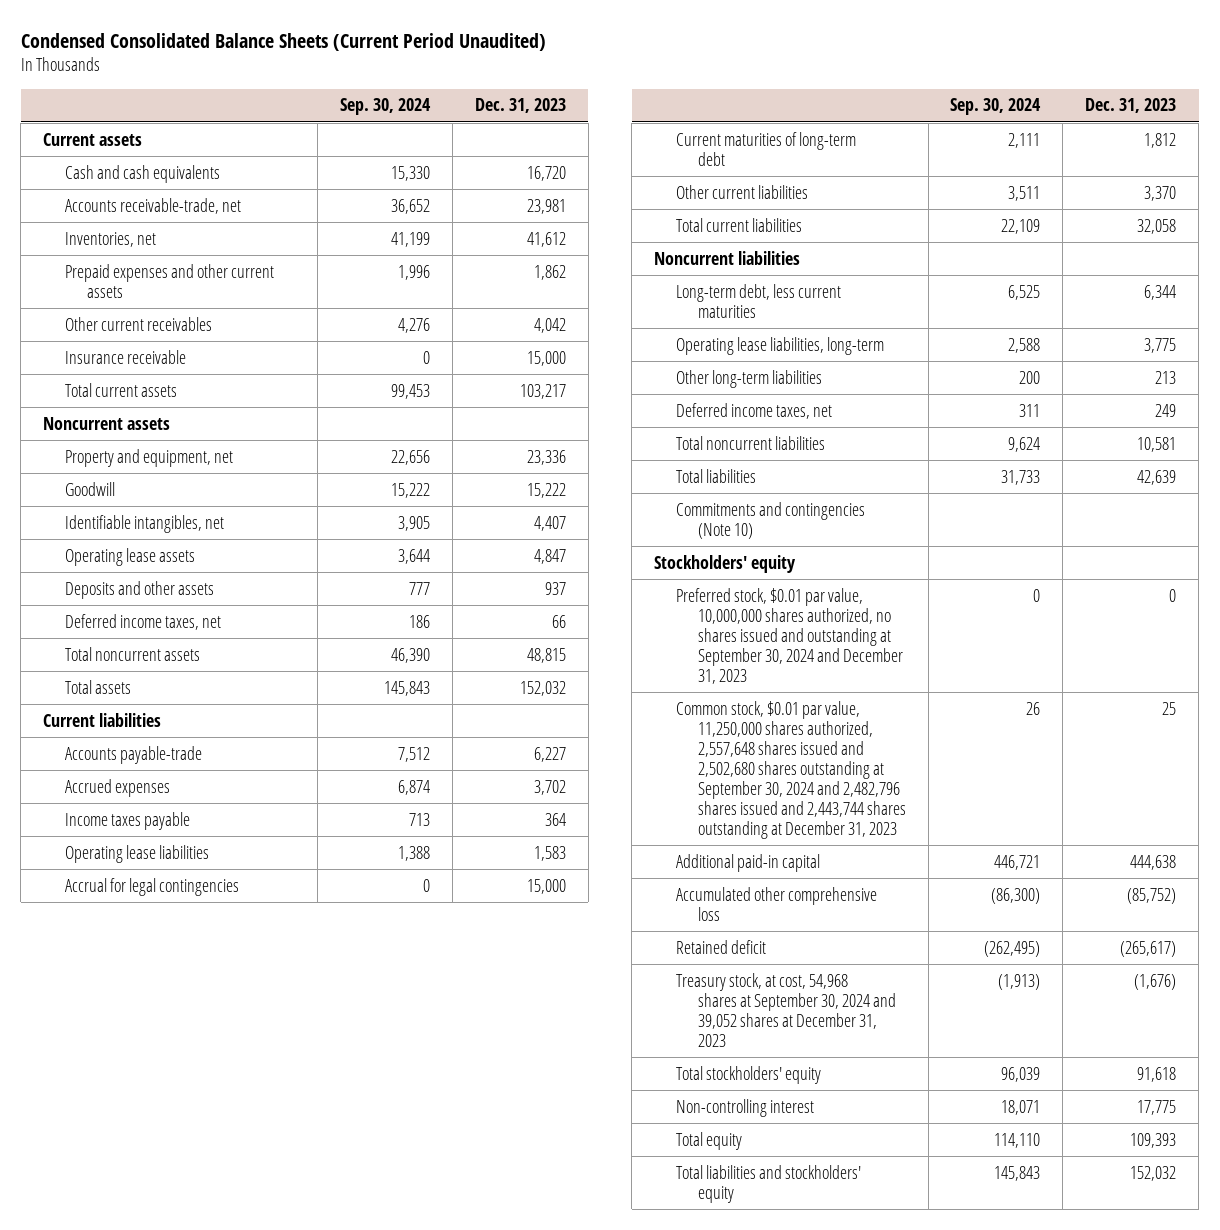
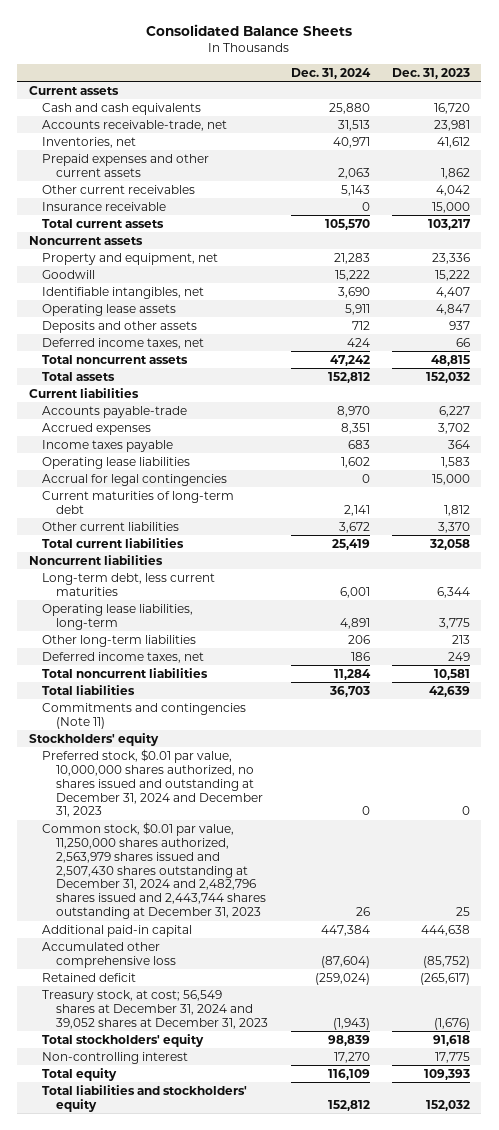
[20,32,546,51] Condensed Consolidated Balance Sheets (Current Period Unaudited) -> [146,23,353,36] Consolidated Balance Sheets
[339,98,431,116] Sep. 30, 2024 -> none
none -> [290,67,371,79] Dec. 31, 2024
[675,501,865,539] Commitments and contingencies (Note 10) -> [42,702,247,729] Commitments and contingencies (Note 11)
[675,587,903,684] Preferred stock, $0.01 par value, 10,000,000 shares authorized, no shares issued and outstanding at September 30, 2024 and December 31, 2023 -> [42,748,264,818] Preferred stock, $0.01 par value, 10,000,000 shares authorized, no shares issued and outstanding at December 31, 2024 and December 31, 2023
[675,700,906,839] Common stock, $0.01 par value, 11,250,000 shares authorized, 2,557,648 shares issued and 2,502,680 shares outstanding at September 30, 2024 and 2,482,796 shares issued and 2,443,744 shares outstanding at December 31, 2023 -> [42,821,267,920] Common stock, $0.01 par value, 11,250,000 shares authorized, 2,563,979 shares issued and 2,507,430 shares outstanding at December 31, 2024 and 2,482,796 shares issued and 2,443,744 shares outstanding at December 31, 2023
[675,972,896,1047] Treasury stock, at cost, 54,968 shares at September 30, 2024 and 39,052 shares at December 31, 2023 -> [42,989,269,1029] Treasury stock, at cost; 56,549 shares at December 31, 2024 and 39,052 shares at December 31, 2023

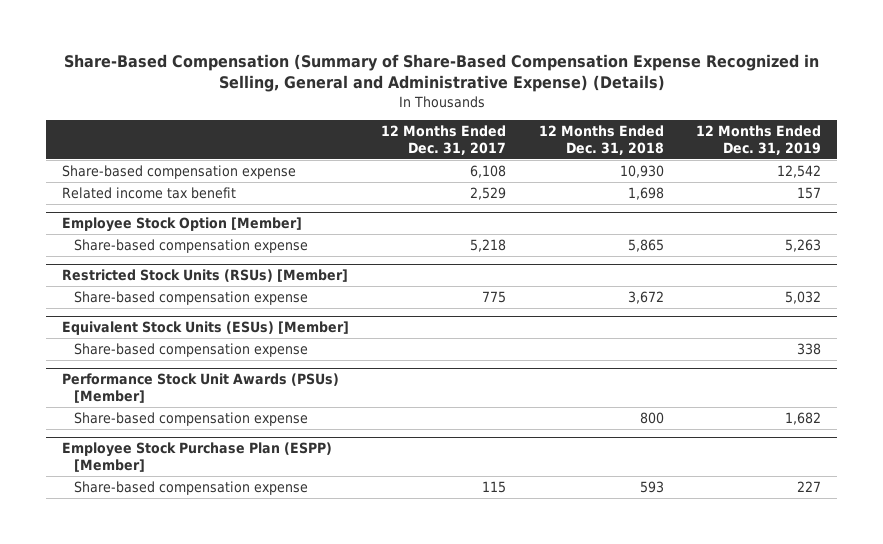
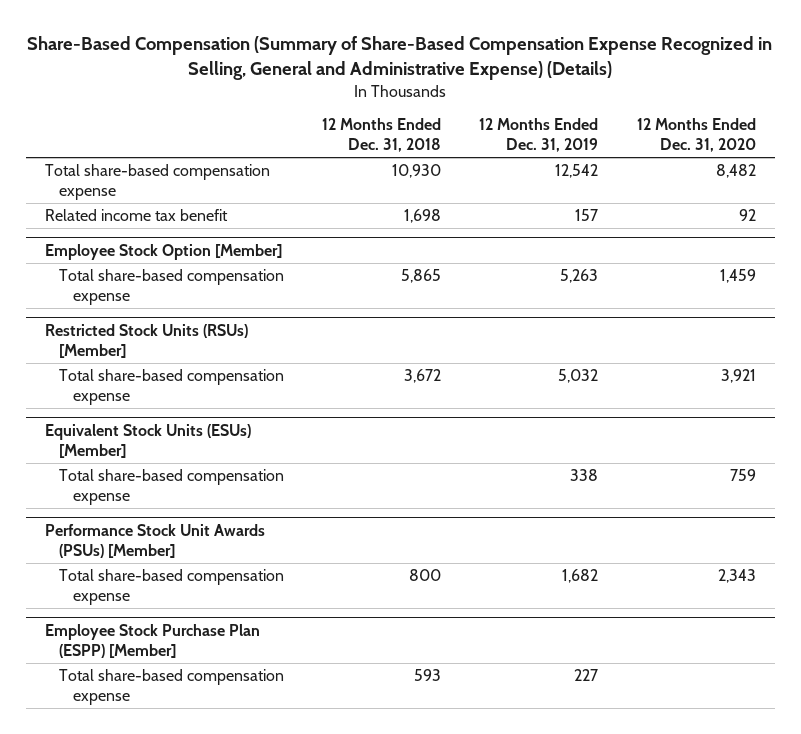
[381,125,507,155] 12 Months Ended Dec. 31, 2017 -> none
none -> [636,118,756,153] 12 Months Ended Dec. 31, 2020
[62,164,297,179] Share-based compensation expense -> [44,163,270,200] Total share-based compensation expense
[74,238,309,253] Share-based compensation expense -> [58,268,284,305] Total share-based compensation expense
[74,290,309,305] Share-based compensation expense -> [58,368,284,405] Total share-based compensation expense
[74,342,309,357] Share-based compensation expense -> [58,468,284,505] Total share-based compensation expense
[74,411,309,426] Share-based compensation expense -> [58,568,284,605] Total share-based compensation expense
[74,480,309,495] Share-based compensation expense -> [58,668,284,705] Total share-based compensation expense

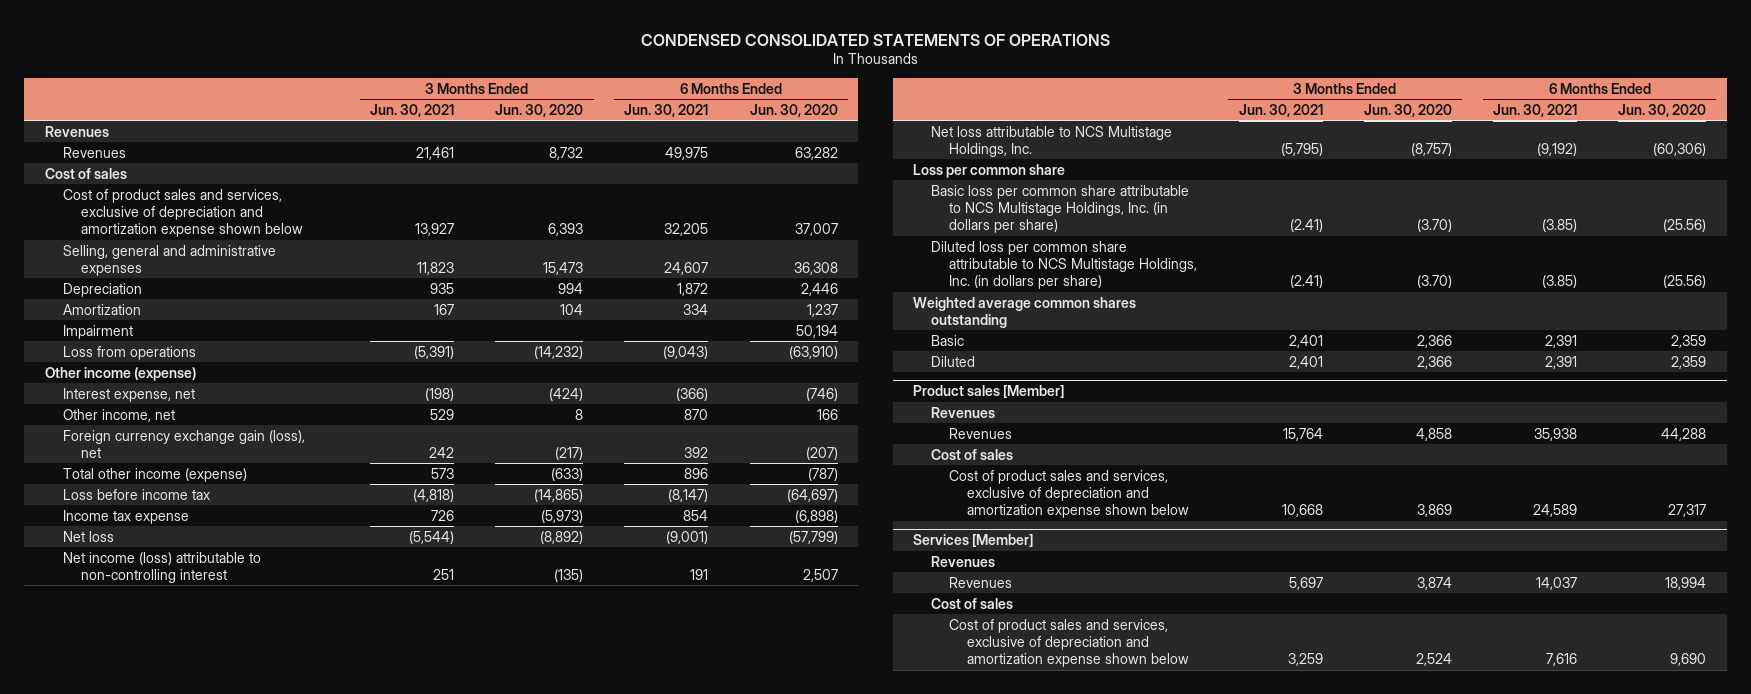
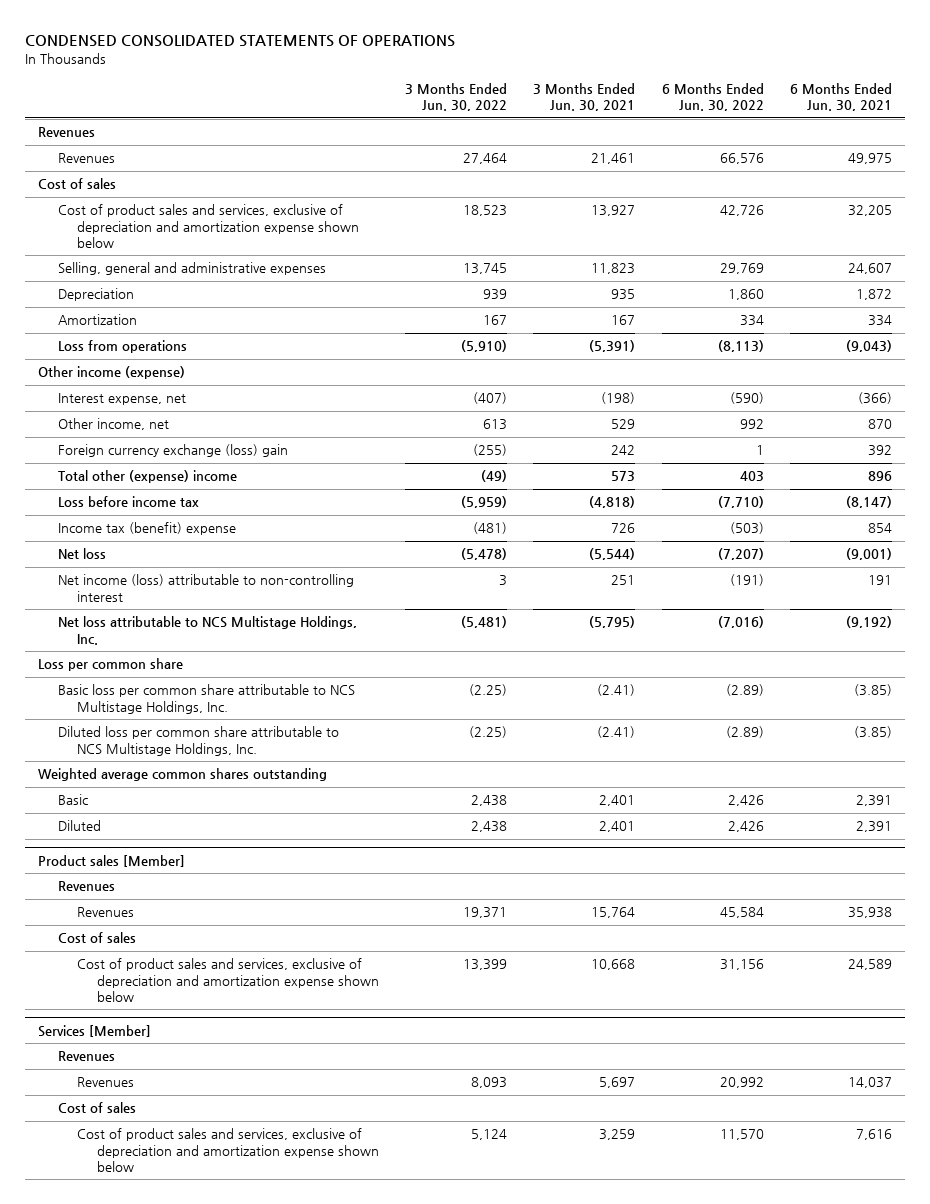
[495,103,584,117] Jun. 30, 2020 -> none
[749,103,838,117] Jun. 30, 2020 -> none
none -> [405,83,508,112] 3 Months Ended Jun. 30, 2022
none -> [661,83,764,112] 6 Months Ended Jun. 30, 2022
[62,324,133,339] Impairment -> none
[62,429,305,458] Foreign currency exchange gain (loss), net -> [57,444,288,458] Foreign currency exchange (loss) gain
[62,467,247,482] Total other income (expense) -> [57,470,237,484] Total other (expense) income
[62,509,189,524] Income tax expense -> [57,522,236,536] Income tax (benefit) expense
[931,184,1190,234] Basic loss per common share attributable to NCS Multistage Holdings, Inc. (in dollars per share) -> [57,684,355,714] Basic loss per common share attributable to NCS Multistage Holdings, Inc.
[931,240,1198,290] Diluted loss per common share attributable to NCS Multistage Holdings, Inc. (in dollars per share) -> [57,726,339,756] Diluted loss per common share attributable to NCS Multistage Holdings, Inc.

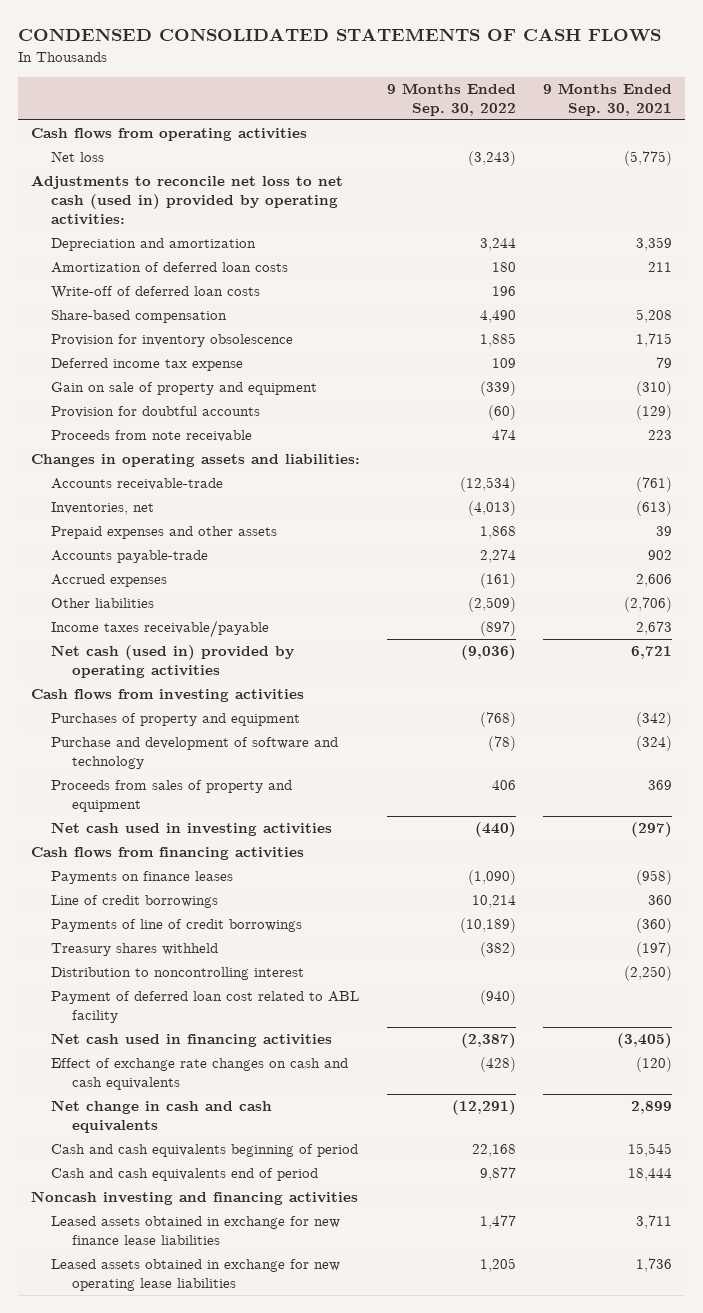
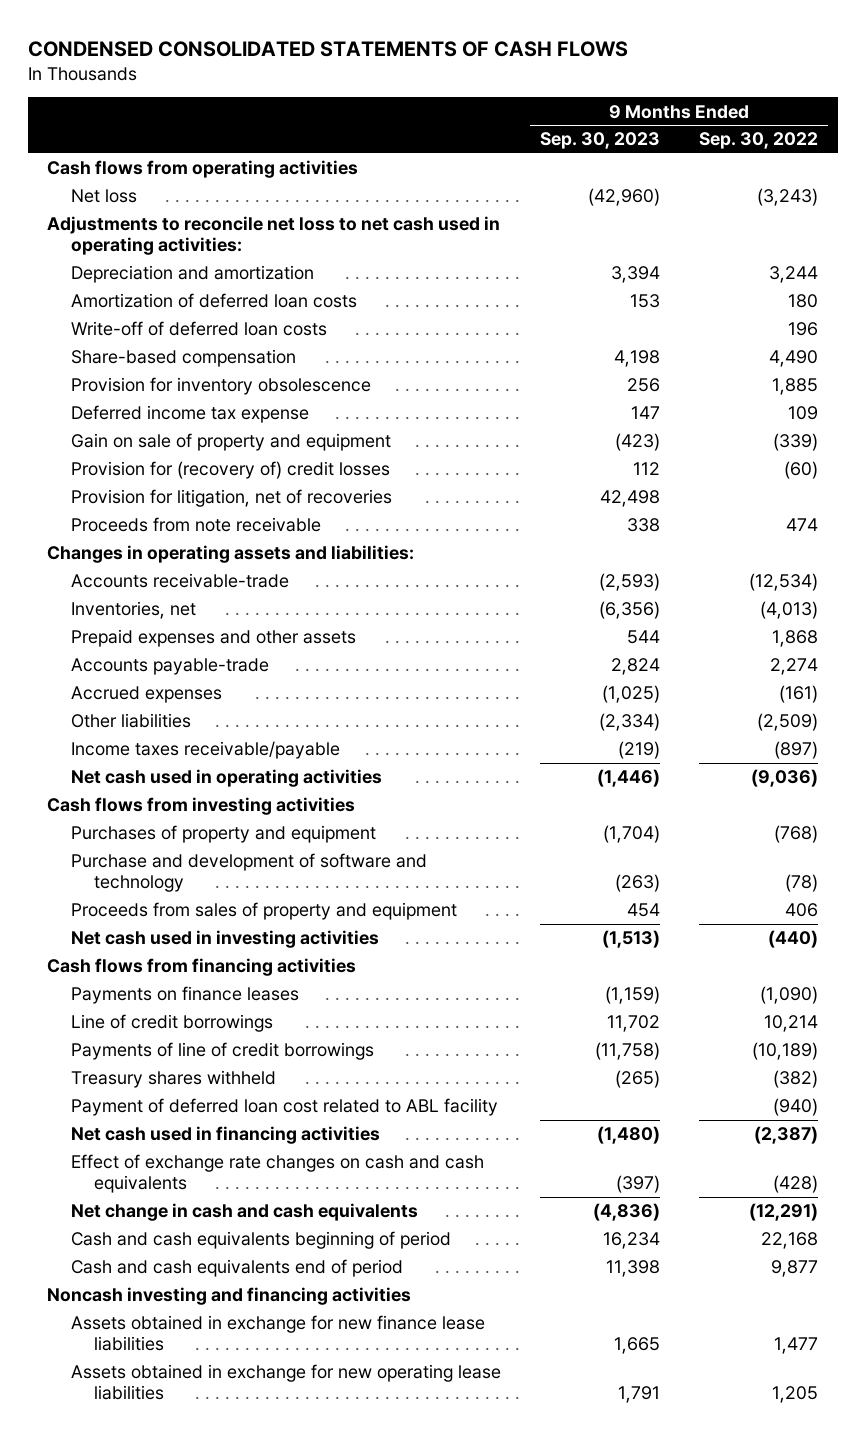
[542,83,672,117] 9 Months Ended Sep. 30, 2021 -> none
none -> [540,132,661,150] Sep. 30, 2023
[31,175,344,226] Adjustments to reconcile net loss to net cash (used in) provided by operating activities: -> [47,216,501,256] Adjustments to reconcile net loss to net cash used in operating activities:
[51,406,261,419] Provision for doubtful accounts -> none
none -> [70,461,390,480] Provision for (recovery of) credit losses
none -> [70,489,392,508] Provision for litigation, net of recoveries
[51,645,295,679] Net cash (used in) provided by operating activities -> [70,769,382,788] Net cash used in operating activities
[51,967,305,981] Distribution to noncontrolling interest -> none
[51,1216,341,1246] Leased assets obtained in exchange for new finance lease liabilities -> [70,1315,485,1352] Assets obtained in exchange for new finance lease liabilities
[51,1259,341,1292] Leased assets obtained in exchange for new operating lease liabilities -> [70,1364,501,1401] Assets obtained in exchange for new operating lease liabilities

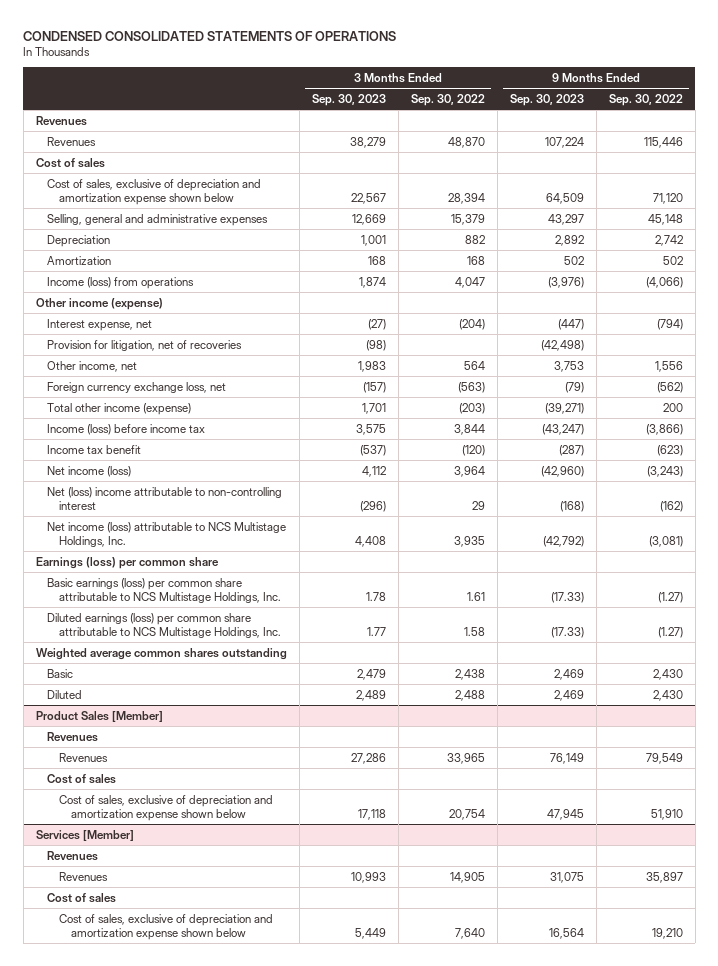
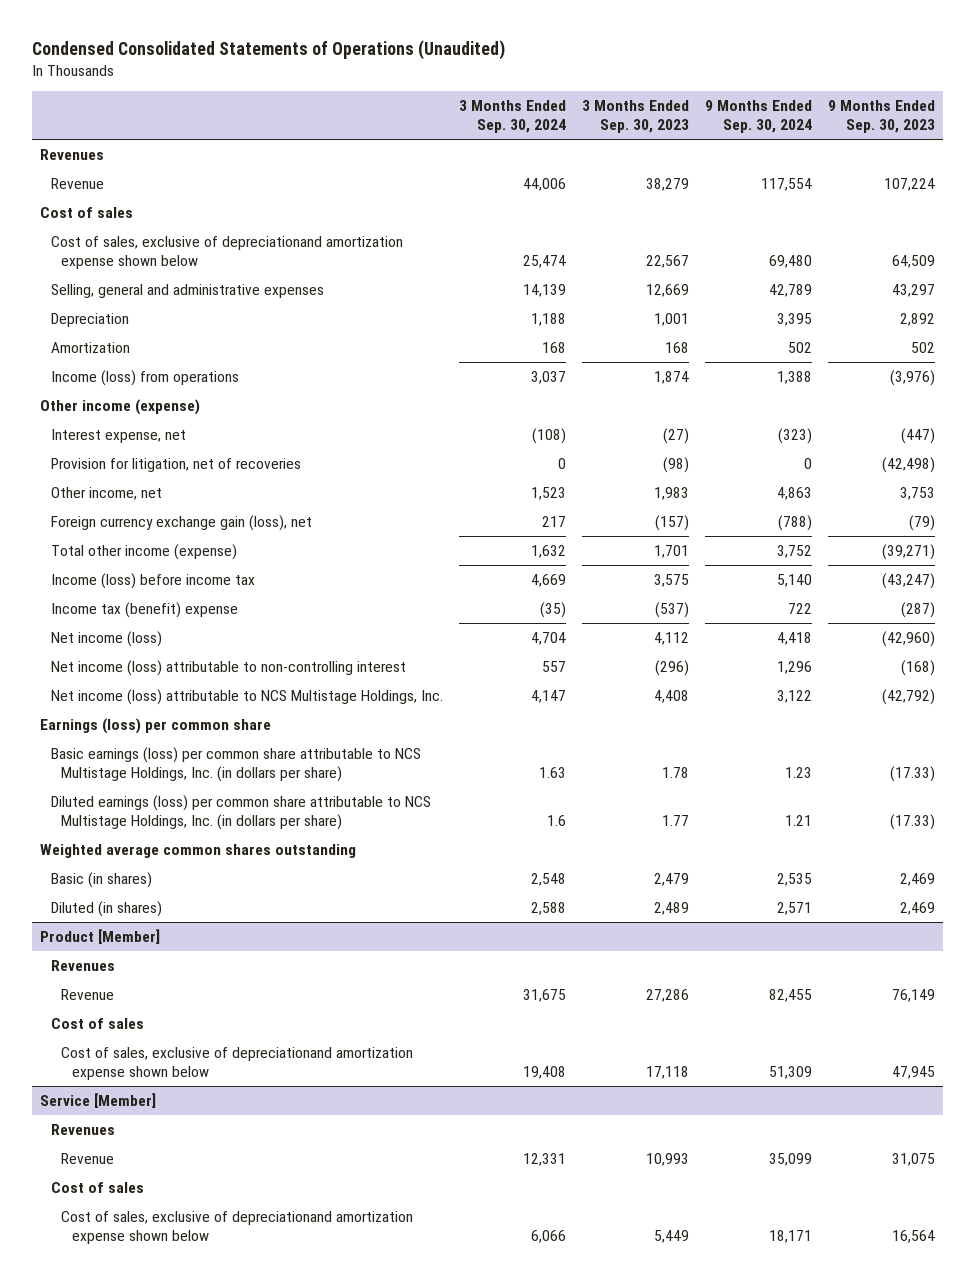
[23,30,397,41] CONDENSED CONSOLIDATED STATEMENTS OF OPERATIONS -> [31,40,505,61] Condensed Consolidated Statements of Operations (Unaudited)
[410,93,485,106] Sep. 30, 2022 -> none
[608,93,683,106] Sep. 30, 2022 -> none
none -> [458,100,566,133] 3 Months Ended Sep. 30, 2024
none -> [705,100,813,133] 9 Months Ended Sep. 30, 2024
[47,136,97,146] Revenues -> [50,178,104,190] Revenue
[47,178,262,205] Cost of sales, exclusive of depreciation and amortization expense shown below -> [50,236,403,269] Cost of sales, exclusive of depreciationand amortization expense shown below
[47,381,227,393] Foreign currency exchange loss, net -> [50,515,312,532] Foreign currency exchange gain (loss), net
[47,444,142,454] Income tax benefit -> [50,602,238,619] Income tax (benefit) expense
[47,486,283,510] Net (loss) income attributable to non-controlling interest -> [50,660,406,677] Net income (loss) attributable to non-controlling interest
[47,577,282,603] Basic earnings (loss) per common share attributable to NCS Multistage Holdings, Inc. -> [50,747,421,782] Basic earnings (loss) per common share attributable to NCS Multistage Holdings, Inc. (in dollars per share)
[47,612,282,638] Diluted earnings (loss) per common share attributable to NCS Multistage Holdings, Inc. -> [50,795,431,830] Diluted earnings (loss) per common share attributable to NCS Multistage Holdings, Inc. (in dollars per share)
[47,668,74,678] Basic -> [50,872,152,889] Basic (in shares)
[47,689,83,699] Diluted -> [50,901,162,918] Diluted (in shares)
[35,710,163,722] Product Sales [Member] -> [39,929,160,945] Product [Member]
[59,752,109,762] Revenues -> [61,989,115,1001] Revenue
[59,794,274,821] Cost of sales, exclusive of depreciation and amortization expense shown below -> [61,1047,414,1080] Cost of sales, exclusive of depreciationand amortization expense shown below
[35,829,134,841] Services [Member] -> [39,1093,156,1109] Service [Member]
[59,871,109,881] Revenues -> [61,1153,115,1165] Revenue
[59,913,274,940] Cost of sales, exclusive of depreciation and amortization expense shown below -> [61,1211,414,1244] Cost of sales, exclusive of depreciationand amortization expense shown below

